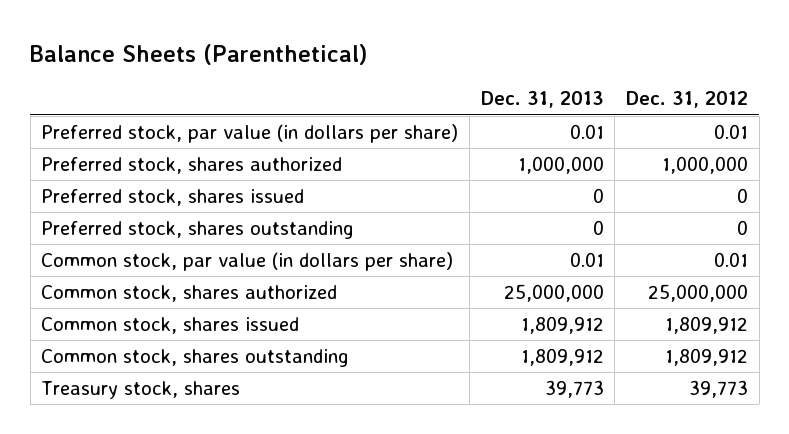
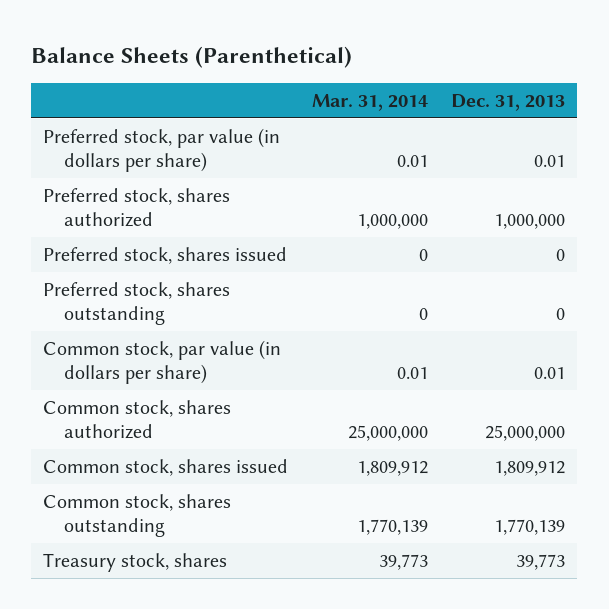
[626,91,749,109] Dec. 31, 2012 -> none
none -> [311,93,428,111] Mar. 31, 2014
[520,348,604,367] 1,809,912 -> [494,518,566,535] 1,770,139

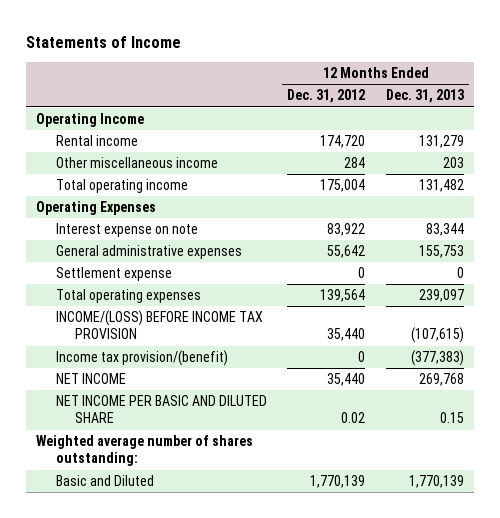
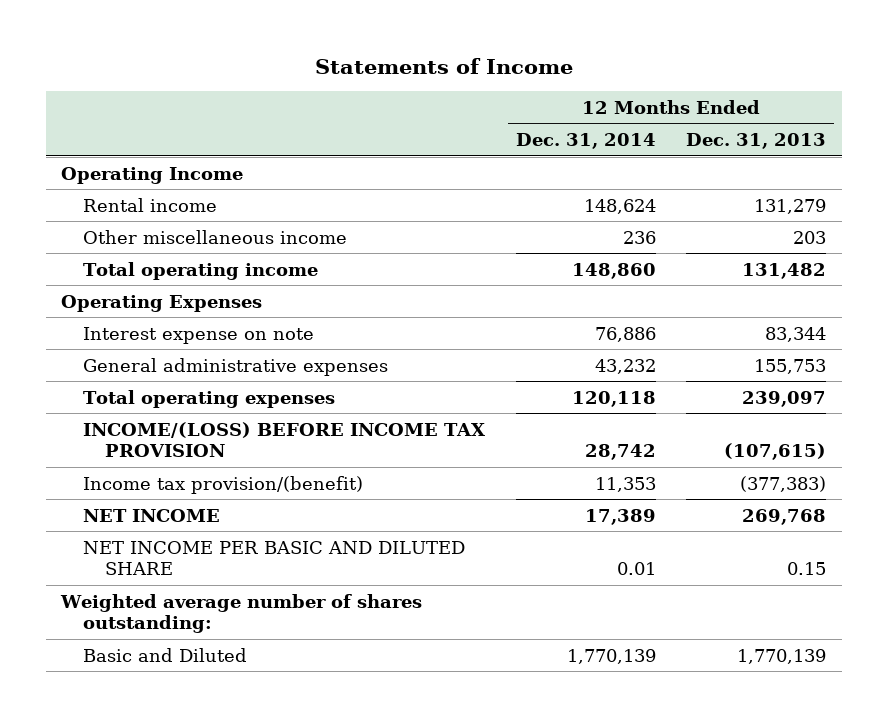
[287,89,366,104] Dec. 31, 2012 -> none
none -> [515,133,656,150] Dec. 31, 2014
[55,267,172,282] Settlement expense -> none

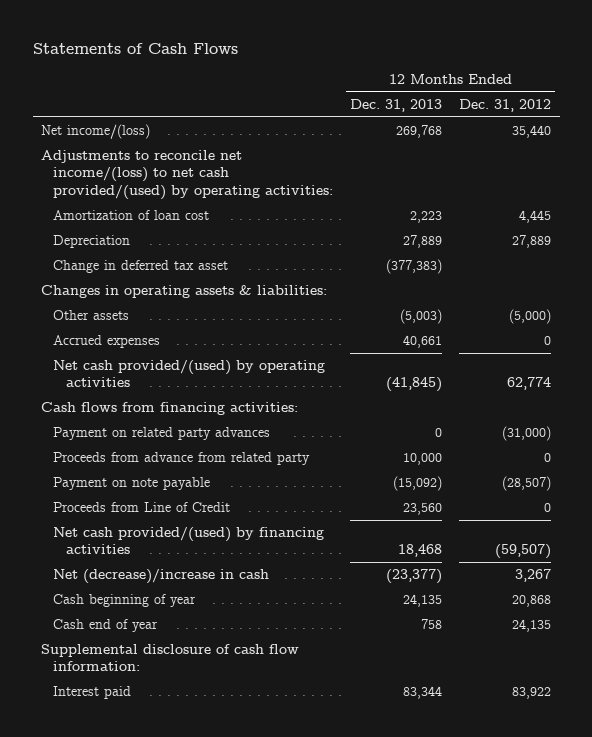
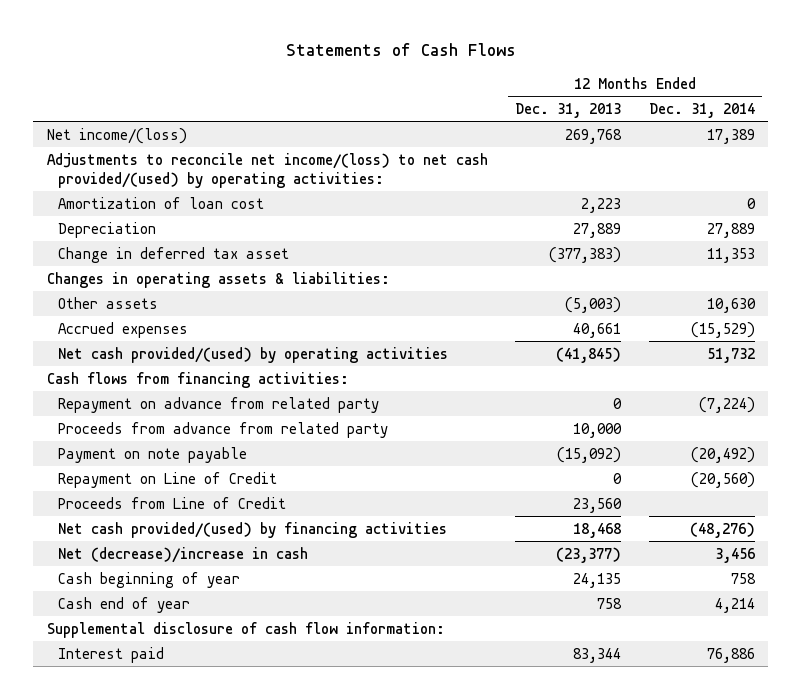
[459,99,552,113] Dec. 31, 2012 -> none
none -> [648,102,755,118] Dec. 31, 2014
[53,427,271,441] Payment on related party advances -> [57,396,379,413] Repayment on advance from related party
none -> [57,471,277,488] Repayment on Line of Credit

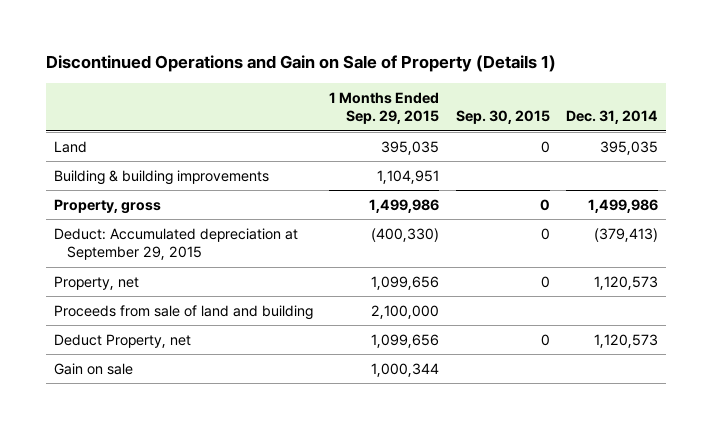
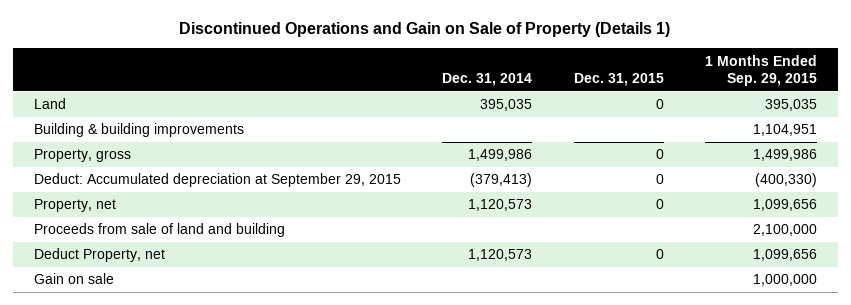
[455,110,550,125] Sep. 30, 2015 -> none
none -> [573,72,664,86] Dec. 31, 2015
[371,362,440,377] 1,000,344 -> [753,274,818,287] 1,000,000

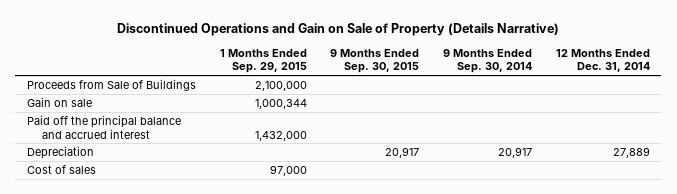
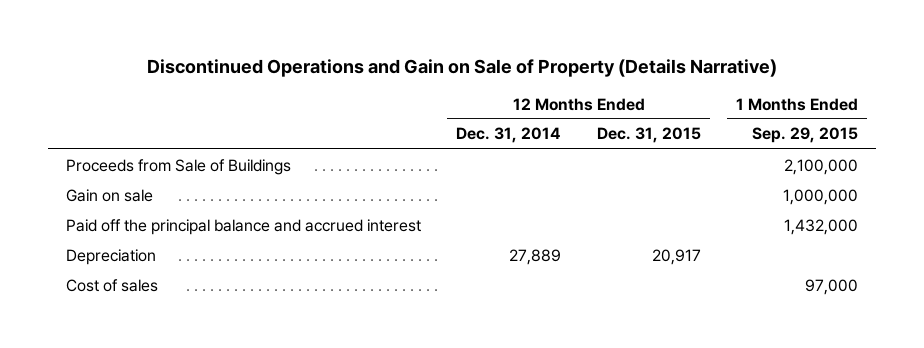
[330,48,420,74] 9 Months Ended Sep. 30, 2015 -> none
[442,48,532,74] 9 Months Ended Sep. 30, 2014 -> none
none -> [596,127,701,144] Dec. 31, 2015
[254,98,307,109] 1,000,344 -> [783,188,859,205] 1,000,000

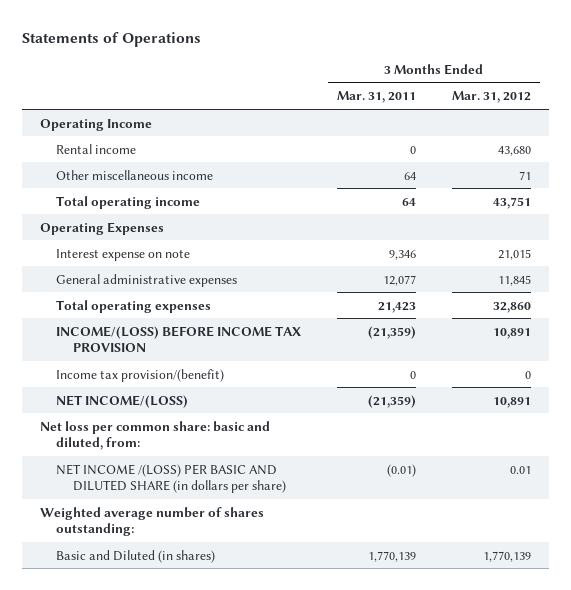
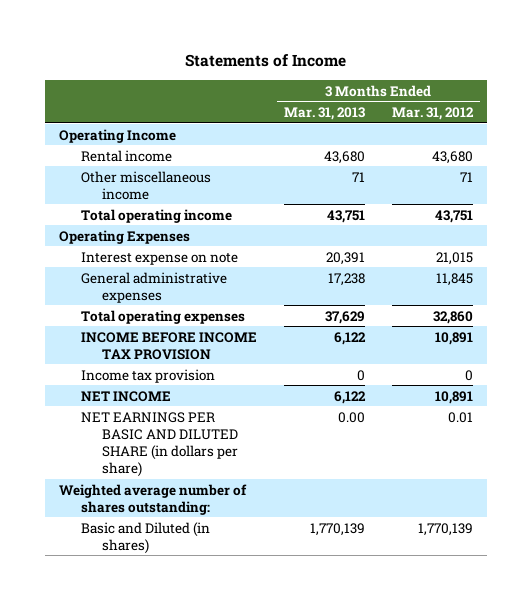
[21,31,201,47] Statements of Operations -> [184,54,346,68] Statements of Income
[337,91,417,104] Mar. 31, 2011 -> none
none -> [283,106,365,120] Mar. 31, 2013
[39,420,270,450] Net loss per common share: basic and diluted, from: -> none
[56,325,302,352] INCOME/(LOSS) BEFORE INCOME TAX PROVISION -> [80,331,257,360] INCOME BEFORE INCOME TAX PROVISION
[56,368,225,382] Income tax provision/(benefit) -> [80,368,215,383] Income tax provision
[56,394,189,408] NET INCOME/(LOSS) -> [80,390,171,402] NET INCOME
[56,463,286,493] NET INCOME /(LOSS) PER BASIC AND DILUTED SHARE (in dollars per share) -> [80,411,239,478] NET EARNINGS PER BASIC AND DILUTED SHARE (in dollars per share)

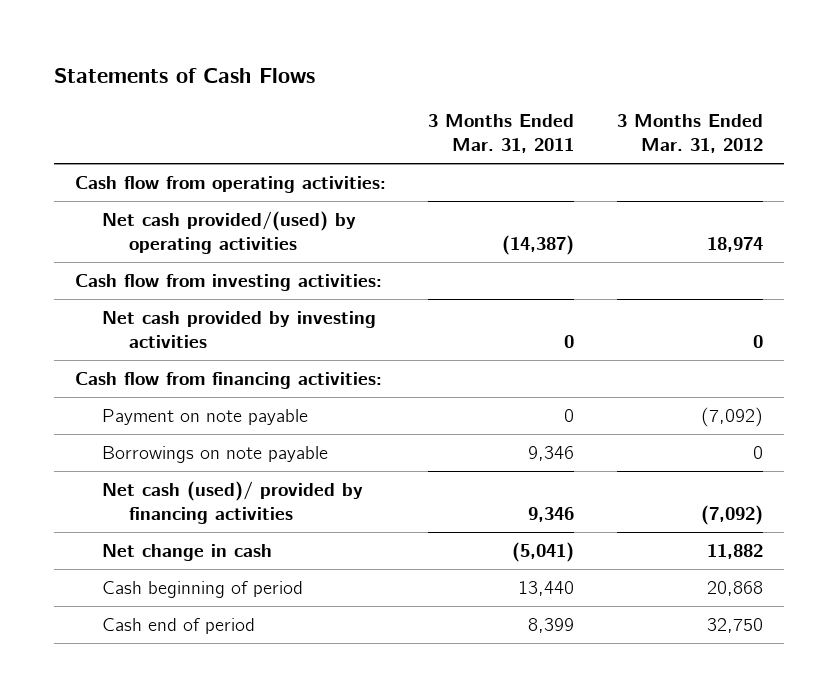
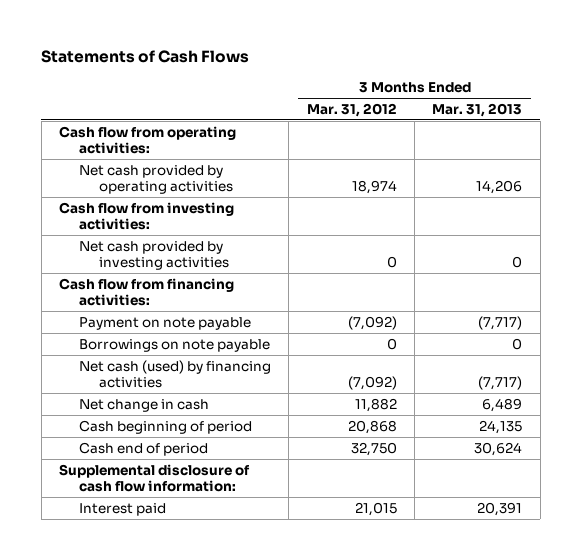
[428,113,575,154] 3 Months Ended Mar. 31, 2011 -> none
none -> [432,102,523,117] Mar. 31, 2013
[102,210,357,255] Net cash provided/(used) by operating activities -> [78,164,233,195] Net cash provided by operating activities
[102,480,364,525] Net cash (used)/ provided by financing activities -> [78,359,271,389] Net cash (used) by financing activities
none -> [59,463,251,493] Supplemental disclosure of cash flow information:
none -> [78,502,166,516] Interest paid

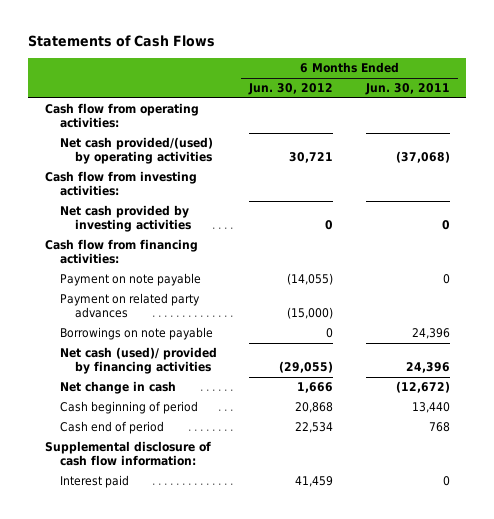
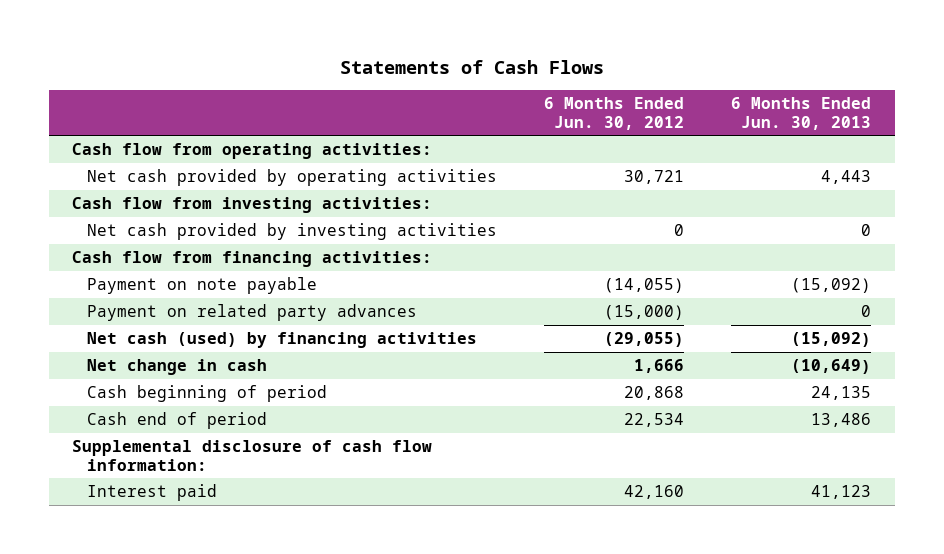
[364,83,450,96] Jun. 30, 2011 -> none
none -> [731,97,872,130] 6 Months Ended Jun. 30, 2013
[60,137,214,165] Net cash provided/(used) by operating activities -> [87,169,498,187] Net cash provided by operating activities
[60,327,214,341] Borrowings on note payable -> none
[60,347,218,375] Net cash (used)/ provided by financing activities -> [87,332,478,349] Net cash (used) by financing activities
[295,476,334,488] 41,459 -> [624,485,685,500] 42,160

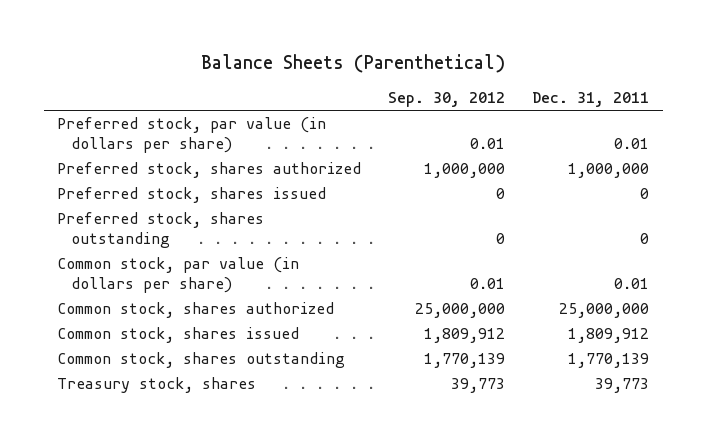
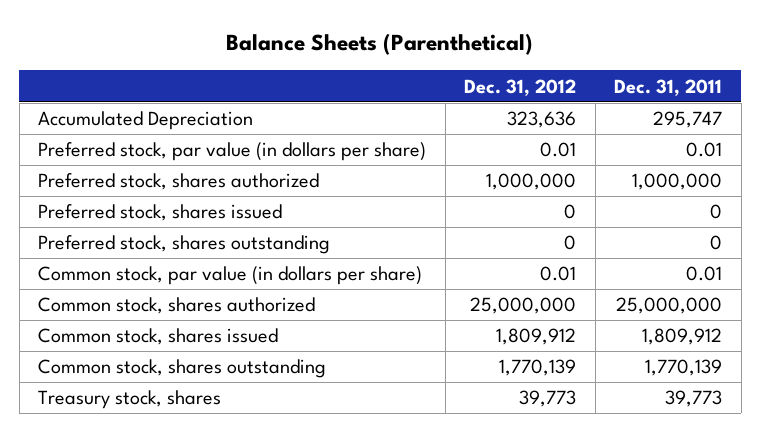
[388,92,506,108] Sep. 30, 2012 -> none
none -> [464,78,577,96] Dec. 31, 2012
none -> [38,111,254,131] Accumulated Depreciation

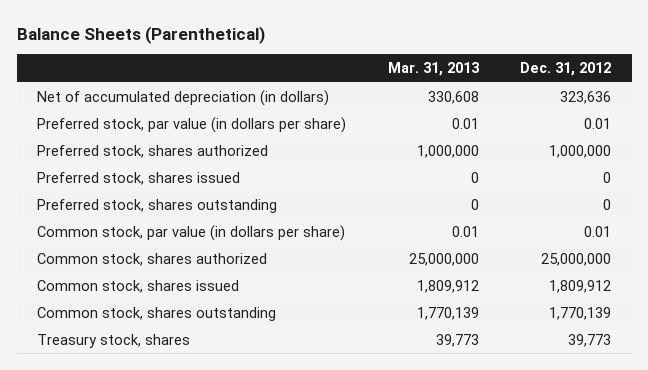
[614,78,723,96] Dec. 31, 2011 -> none
none -> [387,62,480,77] Mar. 31, 2013
[38,111,254,131] Accumulated Depreciation -> [37,89,330,106] Net of accumulated depreciation (in dollars)

